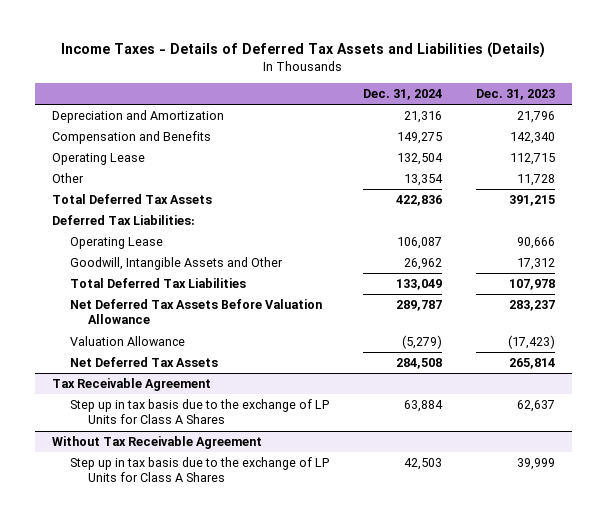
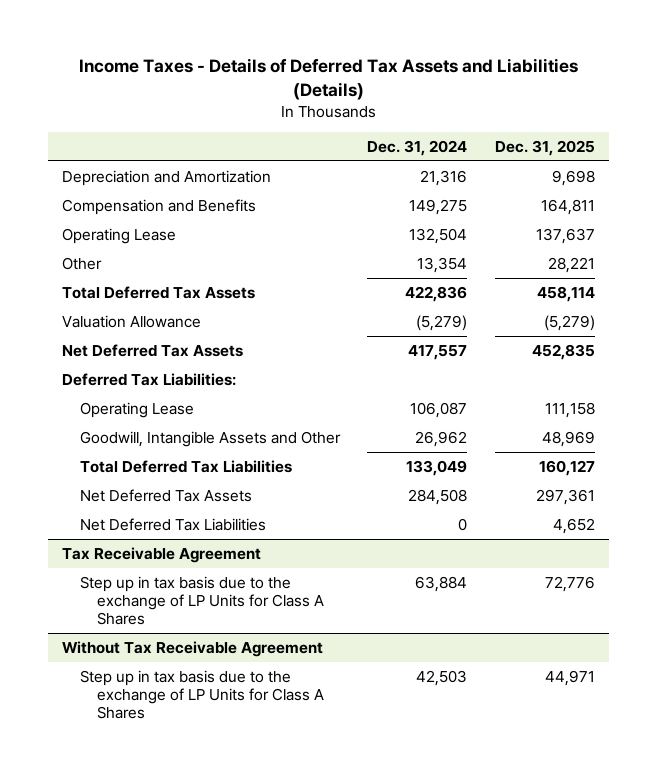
[475,88,555,100] Dec. 31, 2023 -> none
none -> [495,140,596,157] Dec. 31, 2025
[69,336,185,347] Valuation Allowance -> [62,314,202,328] Valuation Allowance
none -> [62,343,244,357] Net Deferred Tax Assets
[69,299,322,325] Net Deferred Tax Assets Before Valuation Allowance -> none
none -> [79,517,266,531] Net Deferred Tax Liabilities

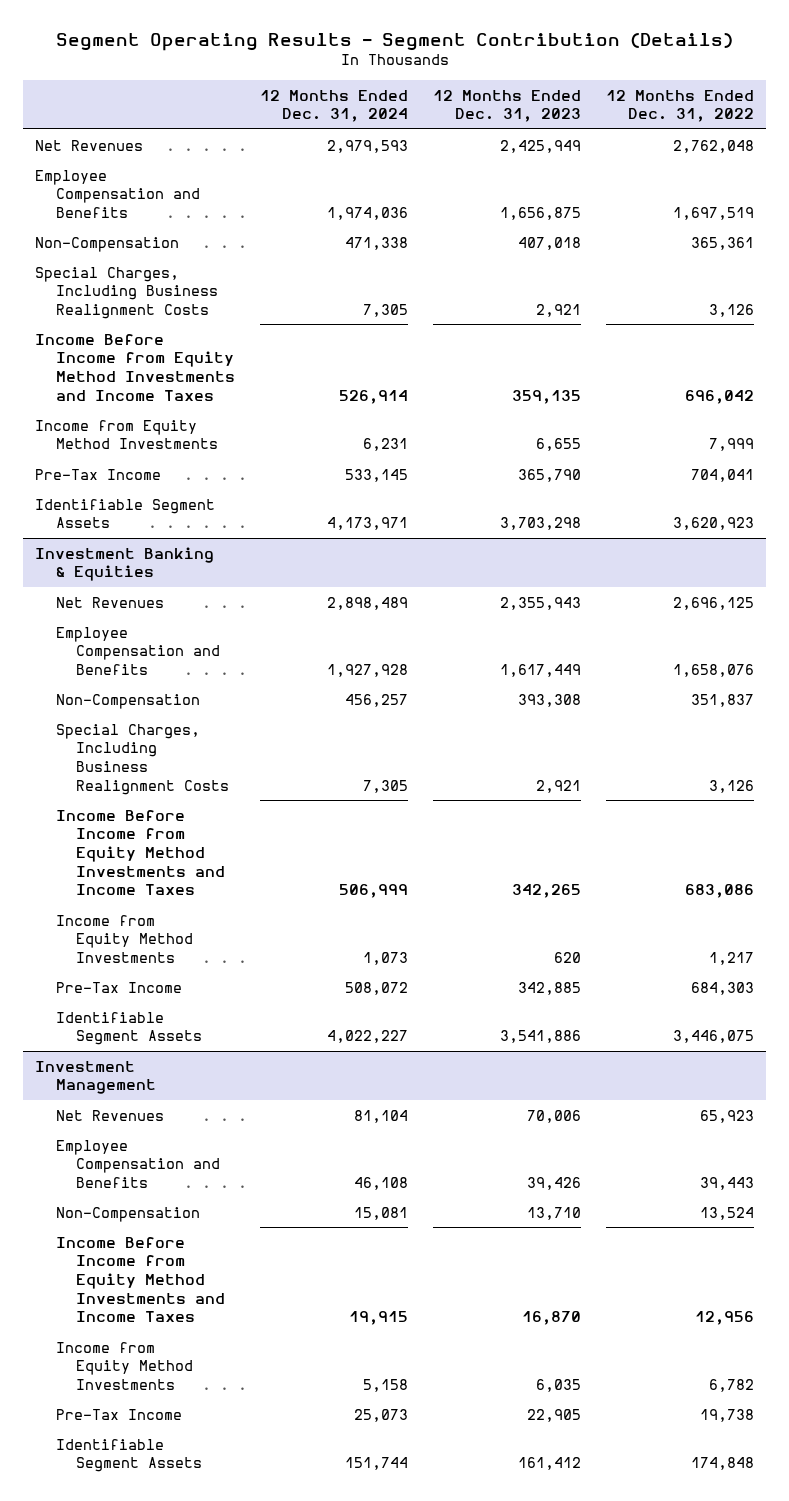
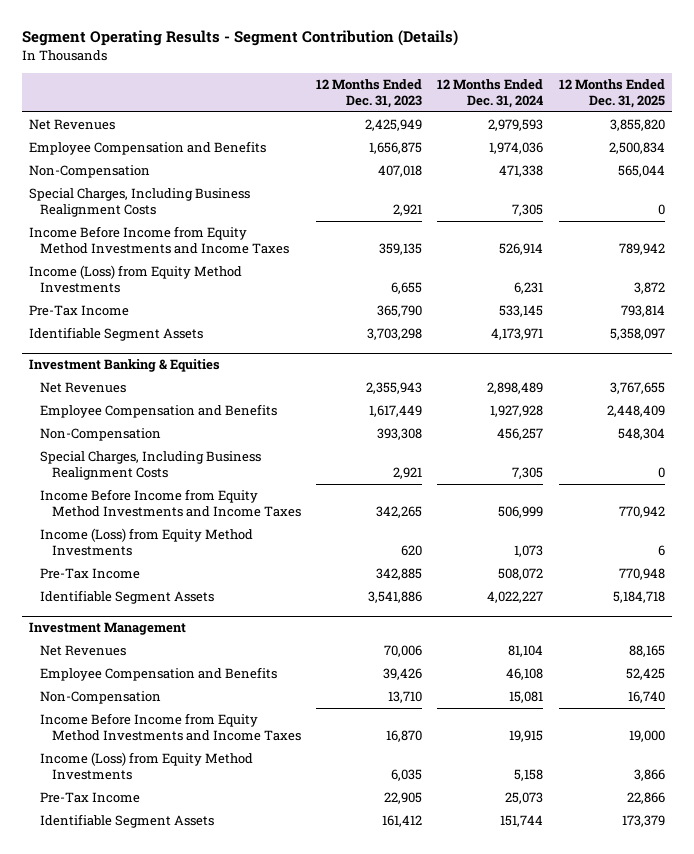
[605,89,754,123] 12 Months Ended Dec. 31, 2022 -> none
none -> [558,78,665,109] 12 Months Ended Dec. 31, 2025
[35,419,218,450] Income from Equity Method Investments -> [29,265,243,294] Income (Loss) from Equity Method Investments
[55,914,194,963] Income from Equity Method Investments -> [40,528,254,557] Income (Loss) from Equity Method Investments
[55,1341,194,1390] Income from Equity Method Investments -> [40,752,254,781] Income (Loss) from Equity Method Investments

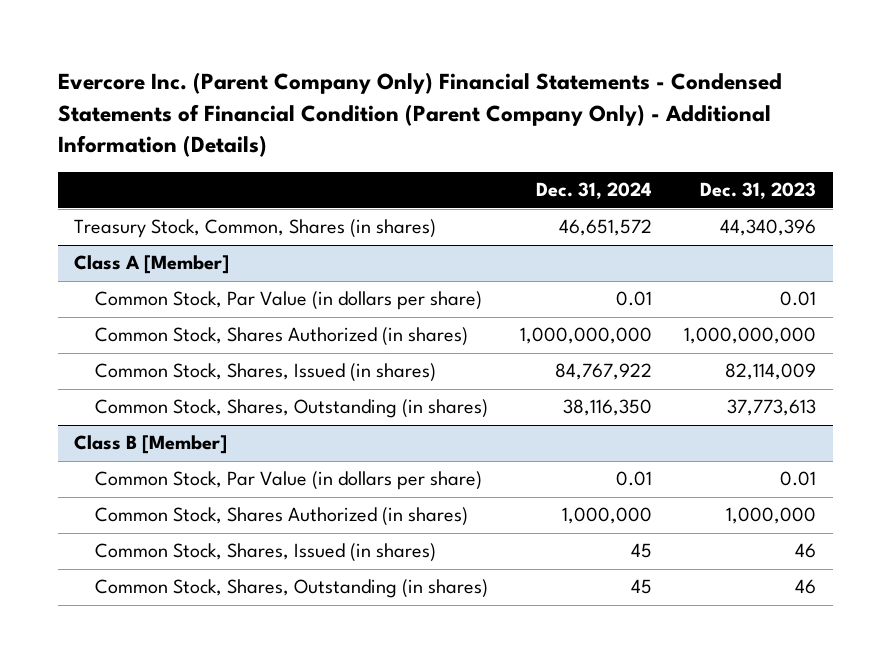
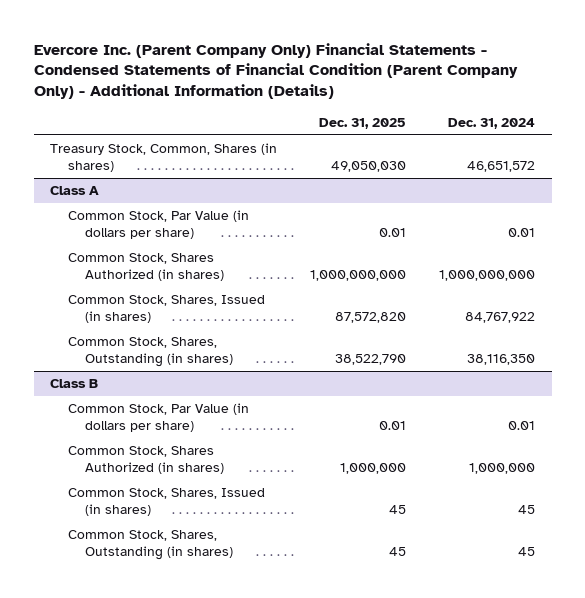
[700,182,817,200] Dec. 31, 2023 -> none
none -> [319,117,407,129] Dec. 31, 2025
[74,255,230,275] Class A [Member] -> [50,186,100,196] Class A
[74,435,228,455] Class B [Member] -> [50,379,99,389] Class B

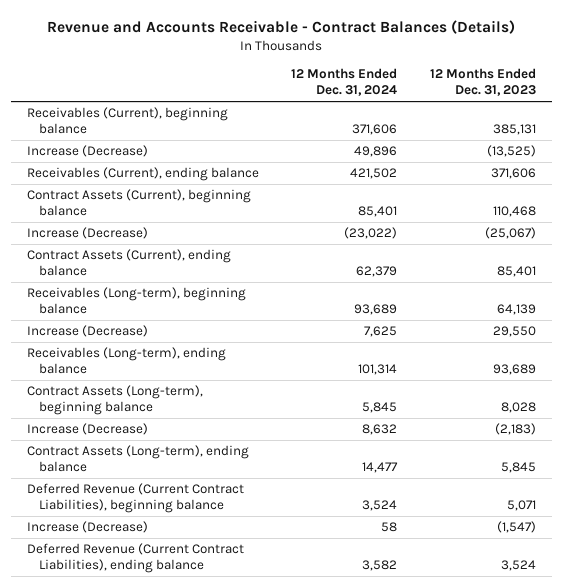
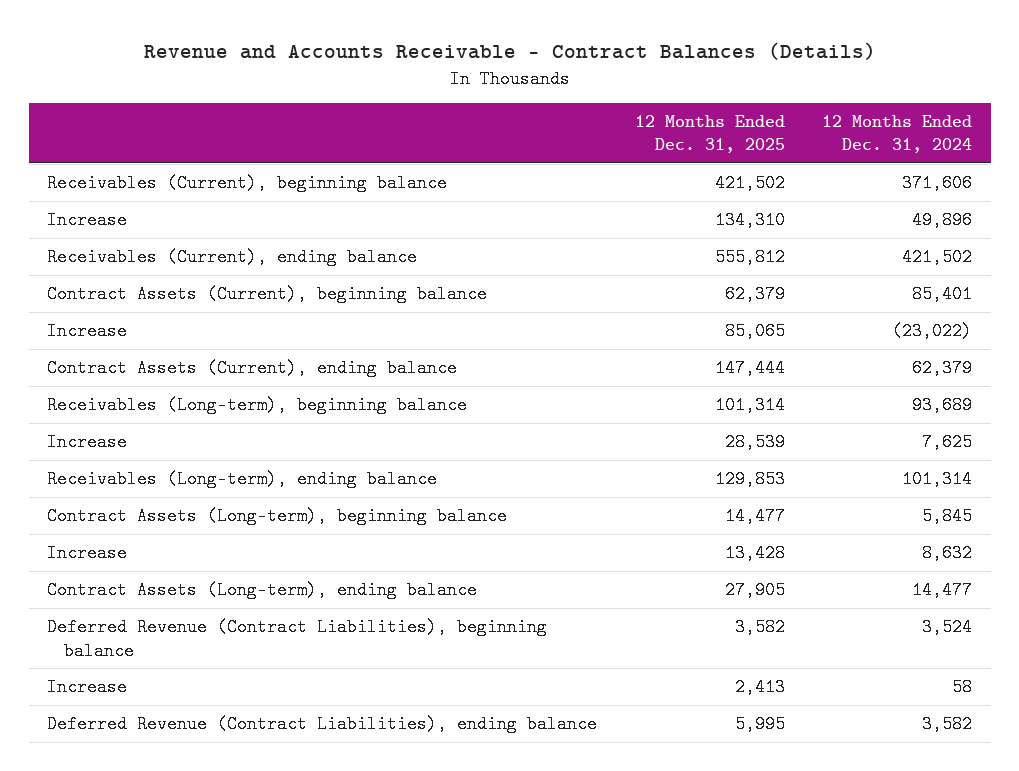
[429,68,536,97] 12 Months Ended Dec. 31, 2023 -> none
none -> [634,114,785,154] 12 Months Ended Dec. 31, 2025
[27,145,149,158] Increase (Decrease) -> [47,211,128,230] Increase
[27,227,149,240] Increase (Decrease) -> [47,322,128,341] Increase
[27,325,149,338] Increase (Decrease) -> [47,433,128,452] Increase
[27,423,149,436] Increase (Decrease) -> [47,544,128,563] Increase
[27,483,245,514] Deferred Revenue (Current Contract Liabilities), beginning balance -> [47,618,548,660] Deferred Revenue (Contract Liabilities), beginning balance
[27,521,149,534] Increase (Decrease) -> [47,678,128,697] Increase
[27,543,245,574] Deferred Revenue (Current Contract Liabilities), ending balance -> [47,715,598,734] Deferred Revenue (Contract Liabilities), ending balance

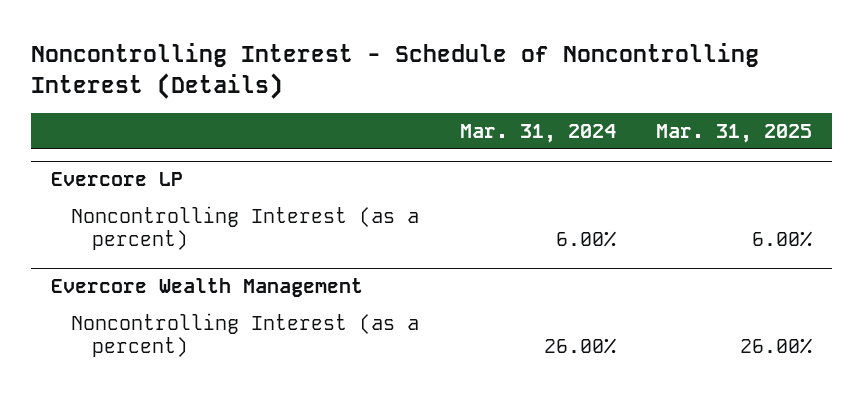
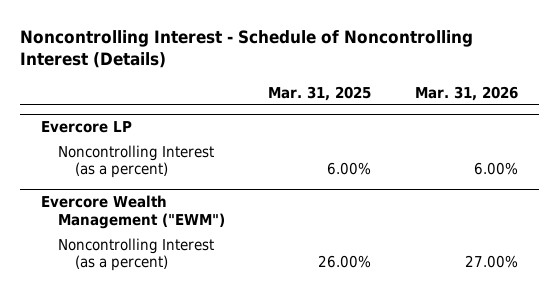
[459,123,616,143] Mar. 31, 2024 -> none
none -> [414,85,518,101] Mar. 31, 2026
[51,278,364,298] Evercore Wealth Management -> [41,195,226,229] Evercore Wealth Management ("EWM")

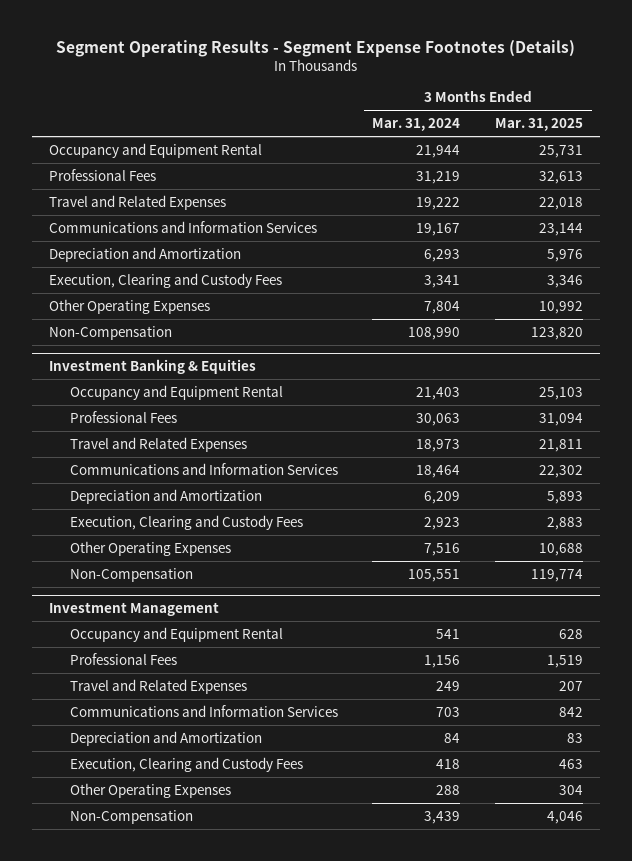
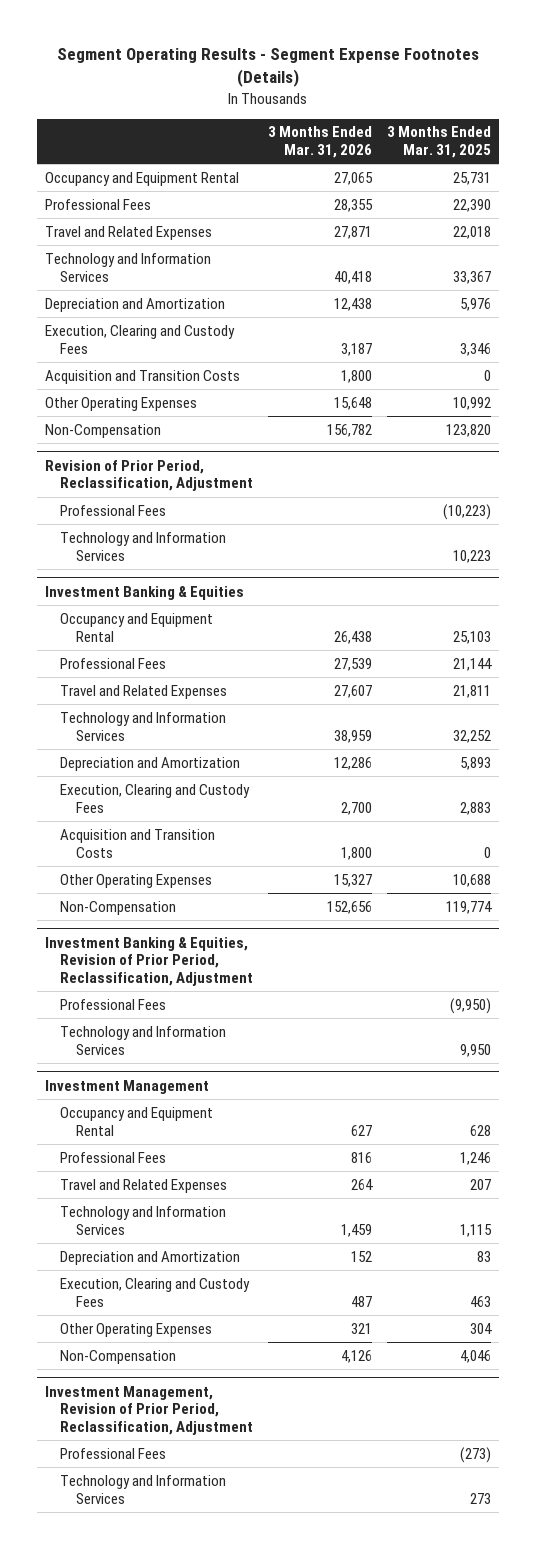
[372,118,461,132] Mar. 31, 2024 -> none
none -> [268,126,373,159] 3 Months Ended Mar. 31, 2026
[538,170,583,184] 32,613 -> [453,198,492,212] 22,390
[49,220,318,233] Communications and Information Services -> [44,252,211,282] Technology and Information Services
[538,222,583,236] 23,144 -> [453,270,492,284] 33,367
none -> [44,369,240,384] Acquisition and Transition Costs
none -> [44,459,254,492] Revision of Prior Period, Reclassification, Adjustment
none -> [60,504,167,516] Professional Fees
none -> [60,531,227,561] Technology and Information Services
[538,412,583,426] 31,094 -> [453,657,493,671] 21,144
[69,462,338,475] Communications and Information Services -> [60,711,227,741] Technology and Information Services
[538,464,583,478] 22,302 -> [453,729,492,743] 32,252
none -> [60,828,216,858] Acquisition and Transition Costs
none -> [44,936,254,987] Investment Banking & Equities, Revision of Prior Period, Reclassification, Adjustment
none -> [60,998,167,1010] Professional Fees
none -> [60,1025,227,1055] Technology and Information Services
[546,654,583,668] 1,519 -> [460,1151,492,1165] 1,246
[69,704,338,717] Communications and Information Services -> [60,1205,227,1235] Technology and Information Services
[558,706,583,717] 842 -> [460,1223,493,1237] 1,115
none -> [44,1385,254,1436] Investment Management, Revision of Prior Period, Reclassification, Adjustment
none -> [60,1447,167,1459] Professional Fees
none -> [60,1474,227,1504] Technology and Information Services

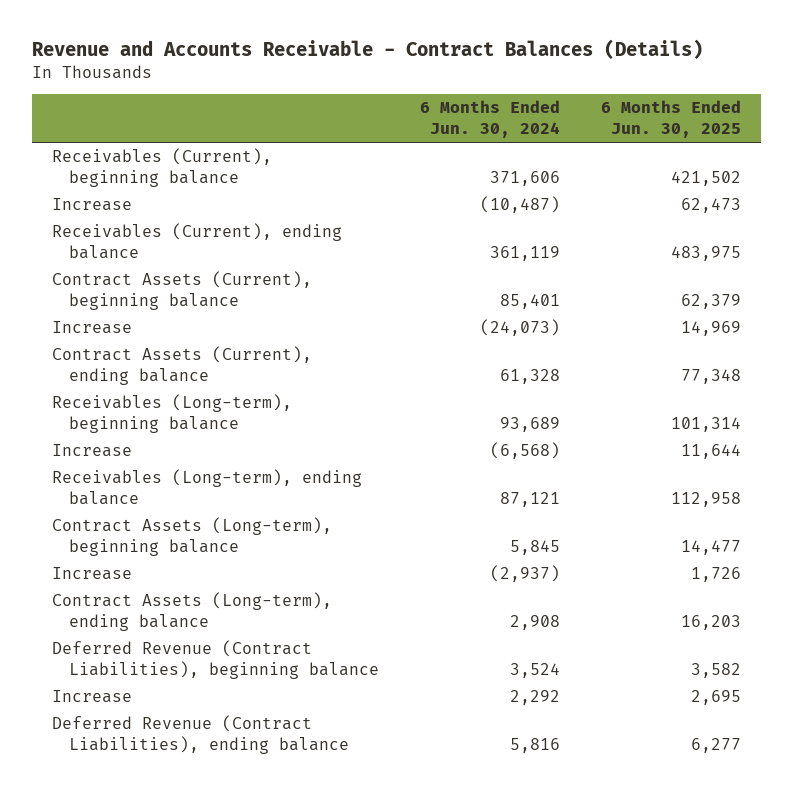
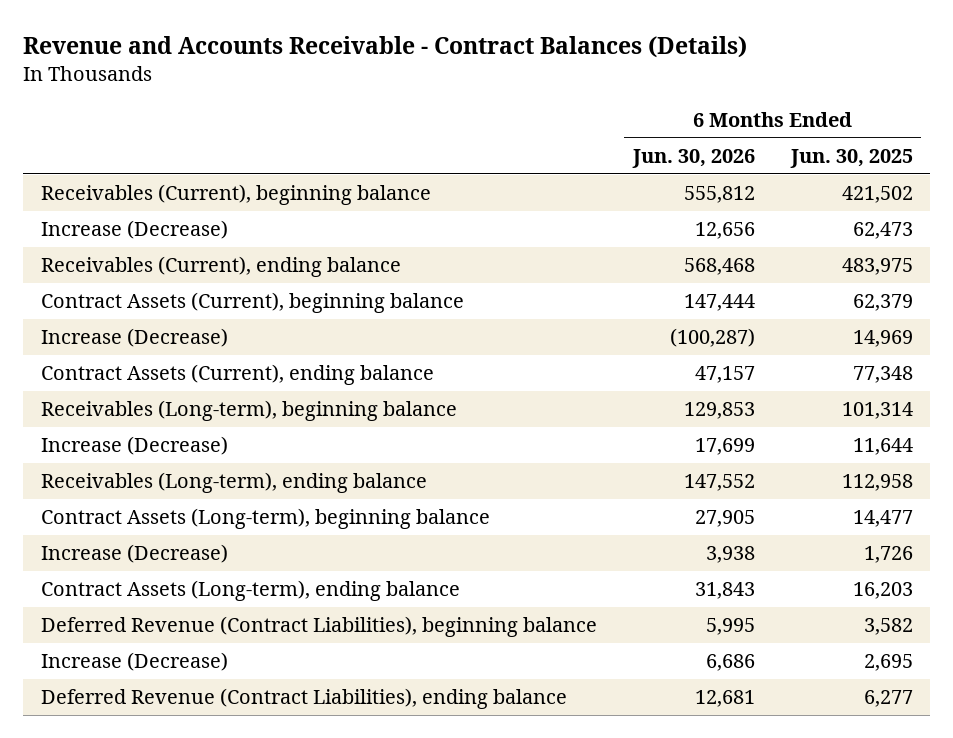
[420,100,561,138] 6 Months Ended Jun. 30, 2024 -> none
none -> [631,148,755,168] Jun. 30, 2026
[52,198,133,212] Increase -> [40,220,228,240] Increase (Decrease)
[52,321,133,335] Increase -> [40,328,228,348] Increase (Decrease)
[52,444,133,458] Increase -> [40,436,228,456] Increase (Decrease)
[52,567,133,581] Increase -> [40,544,228,564] Increase (Decrease)
[52,690,133,704] Increase -> [40,652,228,672] Increase (Decrease)

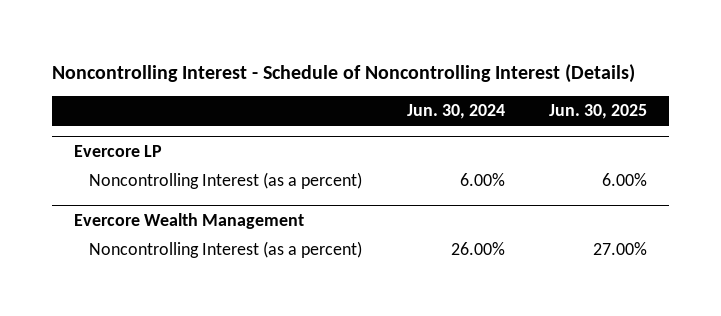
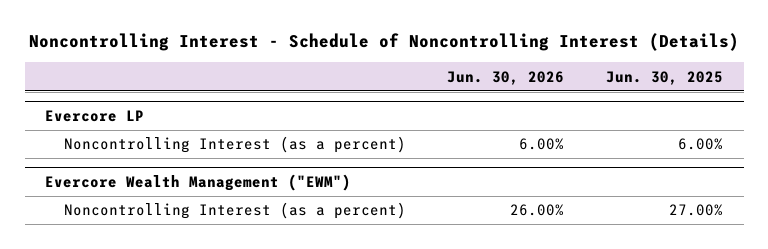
[406,104,505,120] Jun. 30, 2024 -> none
none -> [447,70,565,85] Jun. 30, 2026
[73,212,304,229] Evercore Wealth Management -> [45,173,352,191] Evercore Wealth Management ("EWM")

